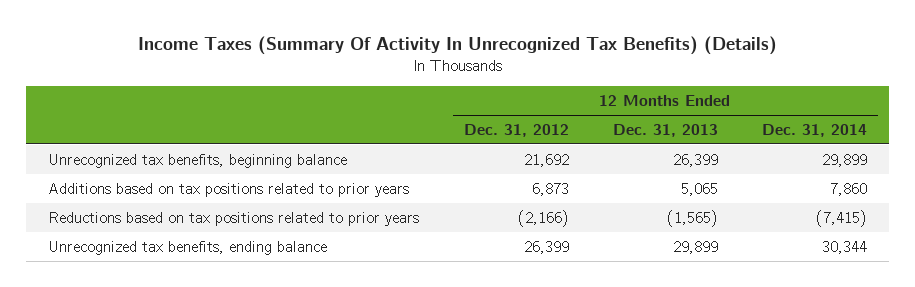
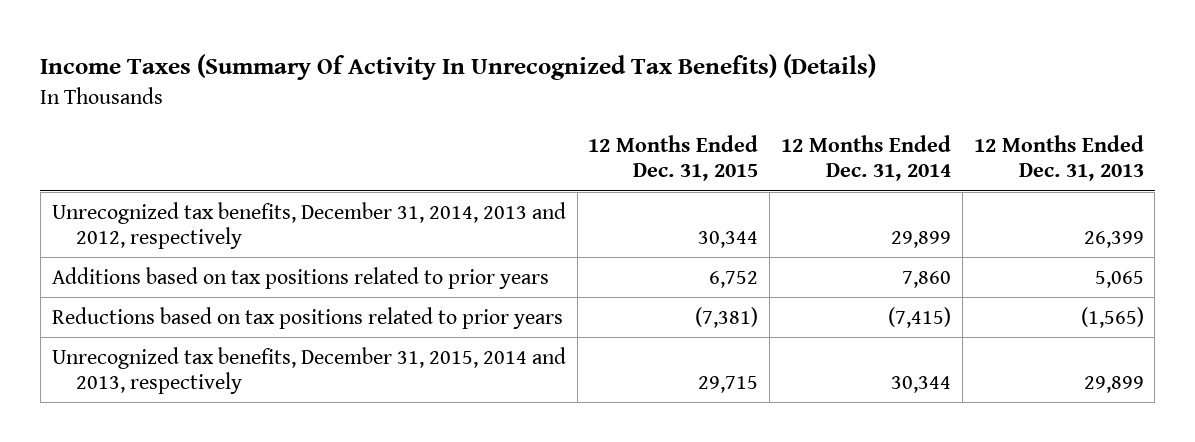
[463,123,569,137] Dec. 31, 2012 -> none
none -> [588,134,759,182] 12 Months Ended Dec. 31, 2015
[48,153,348,168] Unrecognized tax benefits, beginning balance -> [51,201,566,250] Unrecognized tax benefits, December 31, 2014, 2013 and 2012, respectively
[48,240,328,255] Unrecognized tax benefits, ending balance -> [51,346,566,395] Unrecognized tax benefits, December 31, 2015, 2014 and 2013, respectively

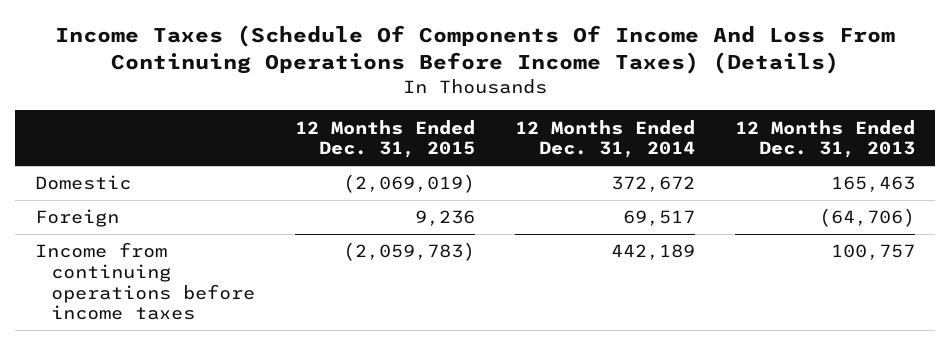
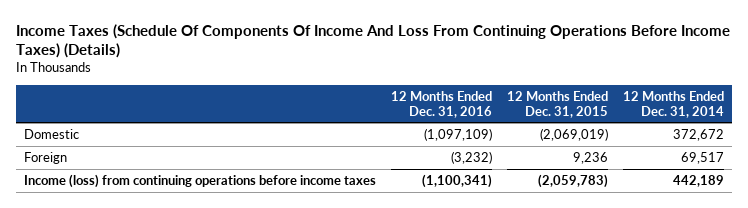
[734,119,915,159] 12 Months Ended Dec. 31, 2013 -> none
none -> [390,90,492,118] 12 Months Ended Dec. 31, 2016
[35,242,255,321] Income from continuing operations before income taxes -> [23,173,376,188] Income (loss) from continuing operations before income taxes

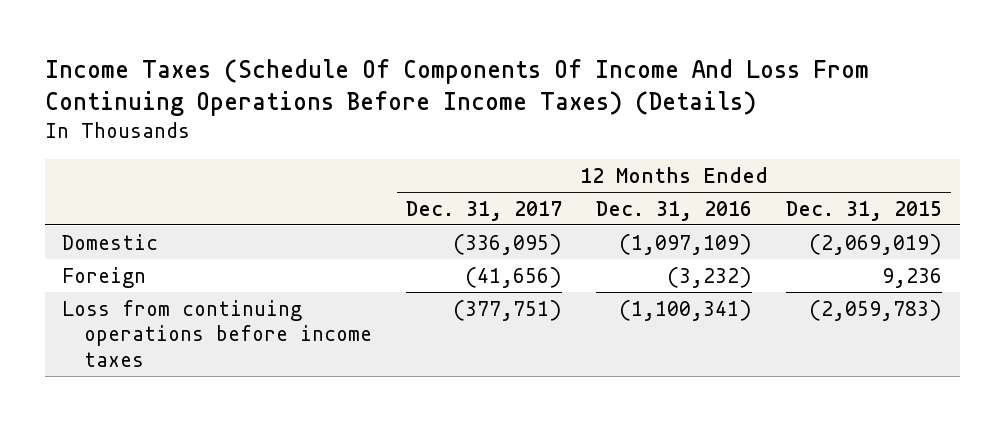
[623,90,725,118] 12 Months Ended Dec. 31, 2014 -> none
none -> [405,200,562,221] Dec. 31, 2017
[23,173,376,188] Income (loss) from continuing operations before income taxes -> [62,299,372,368] Loss from continuing operations before income taxes

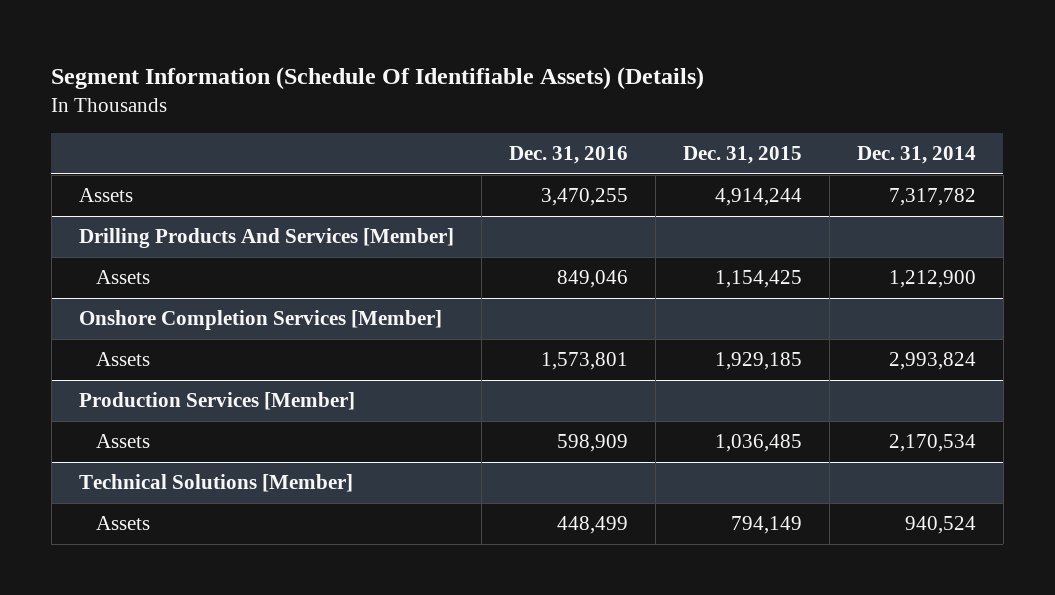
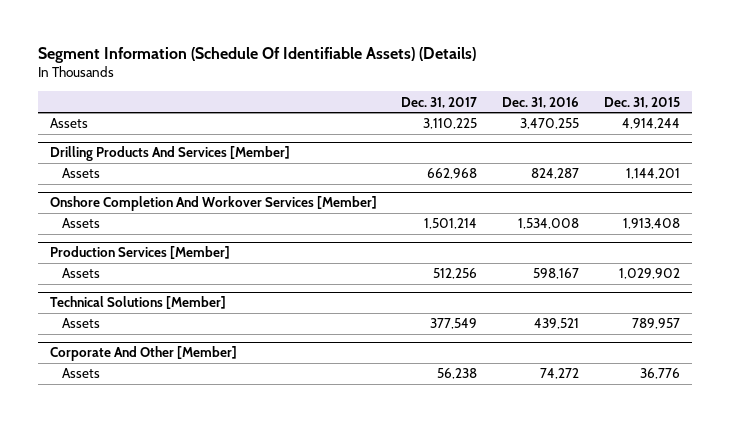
[856,146,976,165] Dec. 31, 2014 -> none
none -> [401,96,478,108] Dec. 31, 2017
[556,270,628,289] 849,046 -> [530,168,579,180] 824,287
[714,270,802,289] 1,154,425 -> [625,168,680,180] 1,144,201
[78,310,442,331] Onshore Completion Services [Member] -> [49,196,377,212] Onshore Completion And Workover Services [Member]
[540,352,628,371] 1,573,801 -> [517,218,579,230] 1,534,008
[714,352,802,371] 1,929,185 -> [622,218,680,230] 1,913,408
[556,434,628,453] 598,909 -> [532,268,579,280] 598,167
[714,434,802,453] 1,036,485 -> [618,268,680,280] 1,029,902
[556,516,628,535] 448,499 -> [533,318,579,330] 439,521
[730,516,802,535] 794,149 -> [631,318,680,330] 789,957
none -> [49,346,237,362] Corporate And Other [Member]
none -> [61,368,100,379] Assets

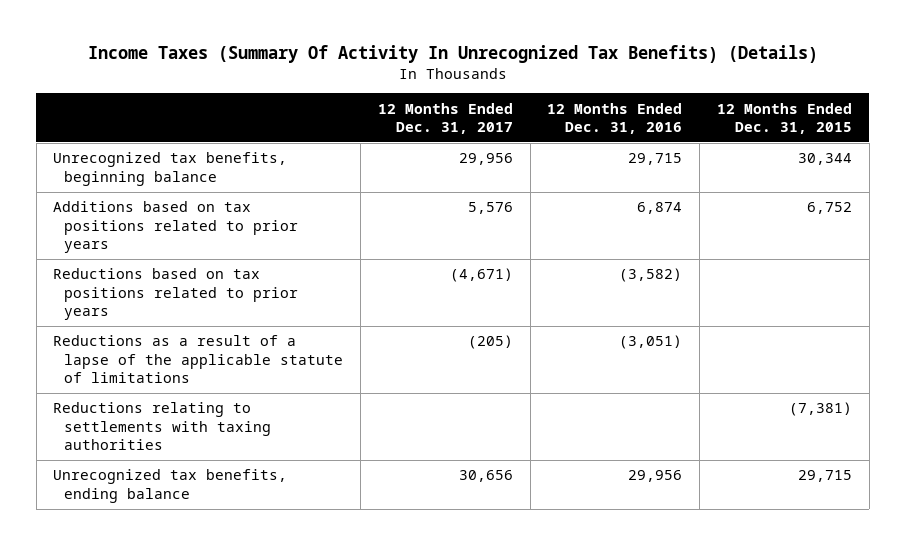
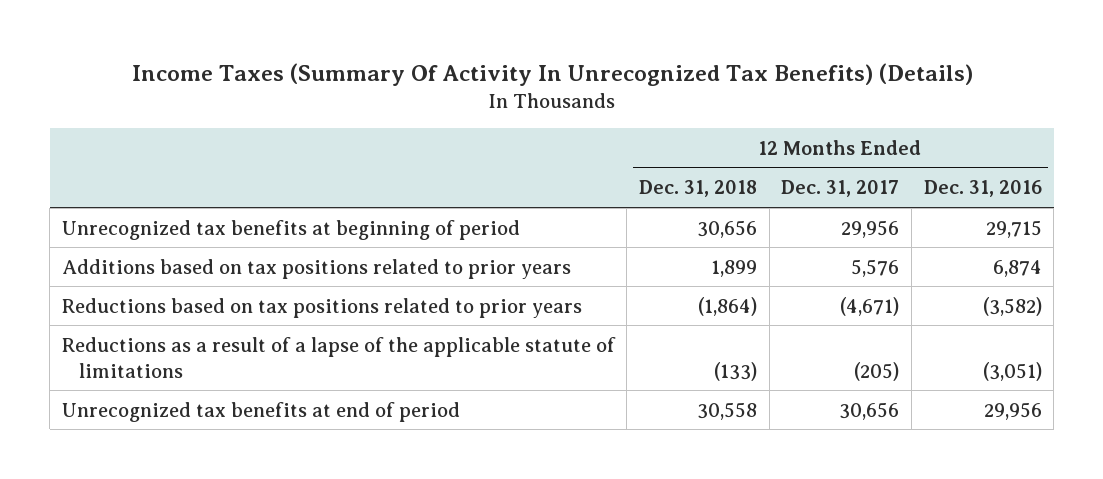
[716,102,852,135] 12 Months Ended Dec. 31, 2015 -> none
none -> [639,180,758,198] Dec. 31, 2018
[53,152,288,186] Unrecognized tax benefits, beginning balance -> [61,219,520,240] Unrecognized tax benefits at beginning of period
[53,402,272,451] Reductions relating to settlements with taxing authorities -> none
[53,469,288,503] Unrecognized tax benefits, ending balance -> [61,401,460,422] Unrecognized tax benefits at end of period

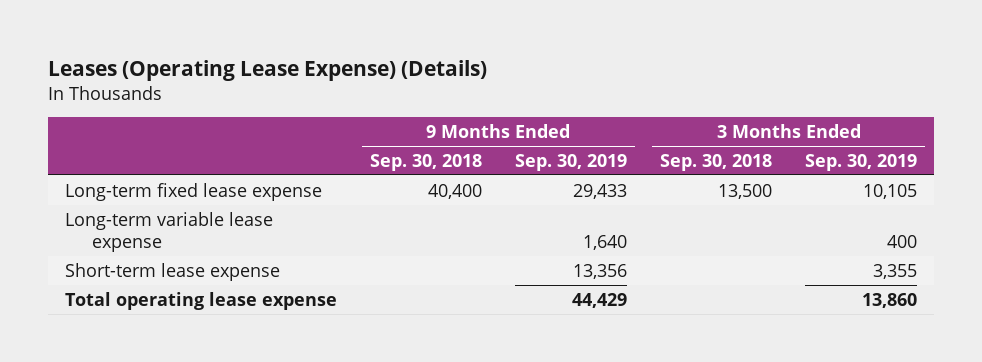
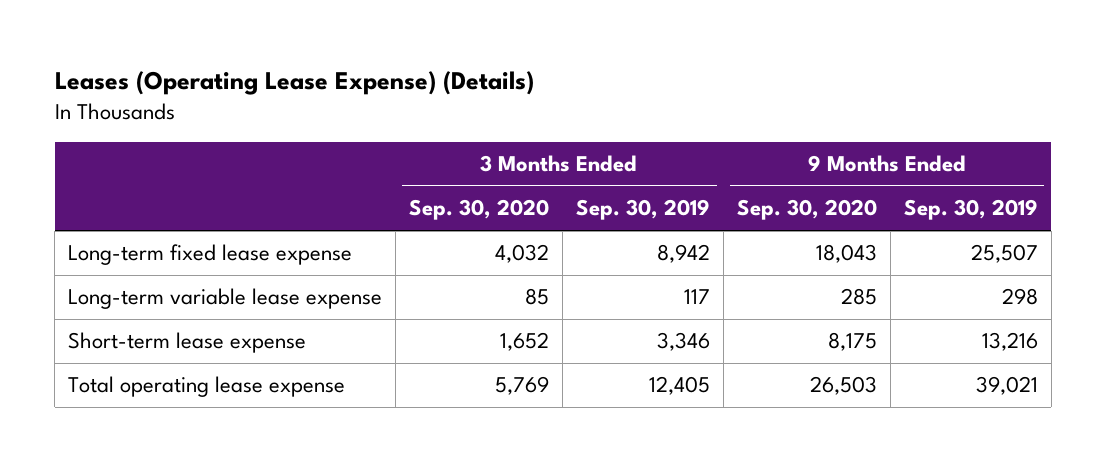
[369,153,482,171] Sep. 30, 2018 -> none
[660,153,773,171] Sep. 30, 2018 -> none
none -> [408,199,549,221] Sep. 30, 2020
none -> [736,199,877,221] Sep. 30, 2020
[573,183,628,199] 29,433 -> [970,244,1038,264] 25,507
[863,183,918,199] 10,105 -> [656,244,710,264] 8,942
[583,235,628,251] 1,640 -> [1001,288,1038,306] 298
[887,235,918,249] 400 -> [683,289,710,305] 117
[573,263,628,279] 13,356 -> [981,332,1038,352] 13,216
[873,263,918,279] 3,355 -> [656,332,710,352] 3,346
[572,292,628,308] 44,429 -> [975,376,1038,396] 39,021
[862,292,918,308] 13,860 -> [648,376,710,396] 12,405

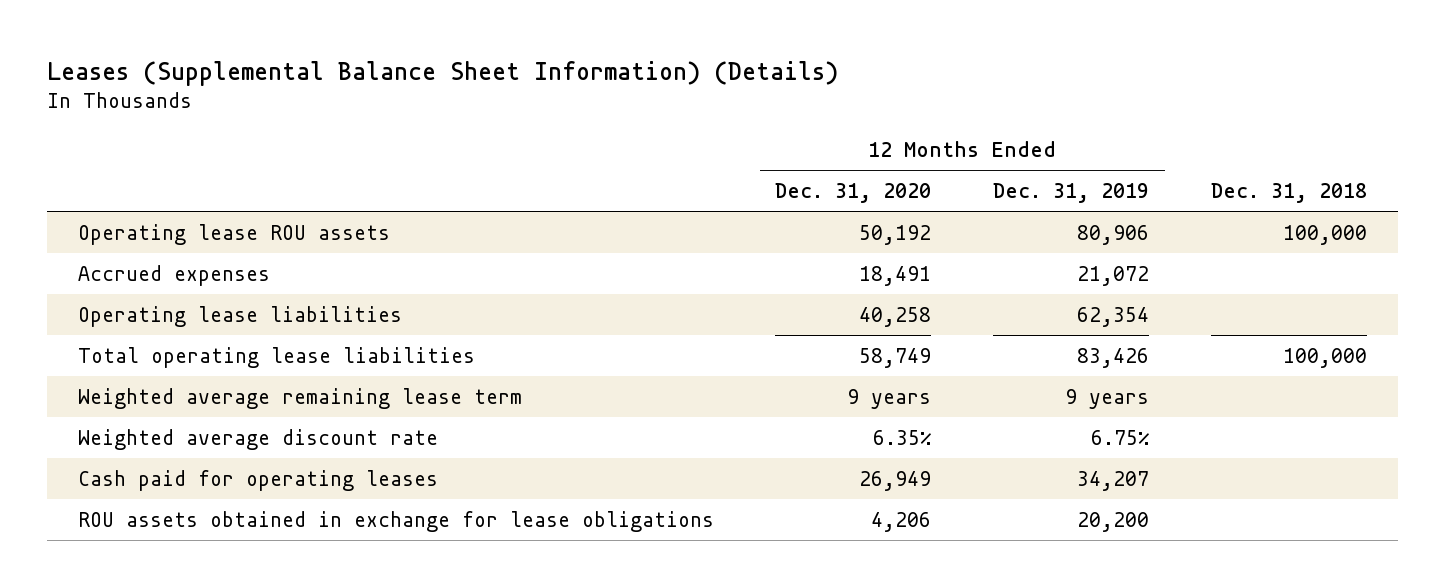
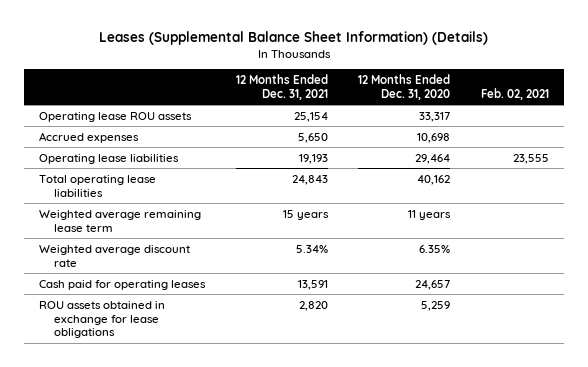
[993,183,1150,204] Dec. 31, 2019 -> none
[1210,183,1367,204] Dec. 31, 2018 -> none
none -> [235,73,328,100] 12 Months Ended Dec. 31, 2021
none -> [480,87,549,100] Feb. 02, 2021
[859,224,932,245] 50,192 -> [419,111,451,122] 33,317
[859,265,932,286] 18,491 -> [417,132,451,143] 10,698
[859,306,932,327] 40,258 -> [415,153,451,164] 29,464
[859,347,932,368] 58,749 -> [417,174,451,185] 40,162
[847,388,932,409] 9 years -> [408,209,452,220] 11 years
[859,470,932,491] 26,949 -> [415,279,451,290] 24,657
[871,511,932,532] 4,206 -> [421,300,451,311] 5,259

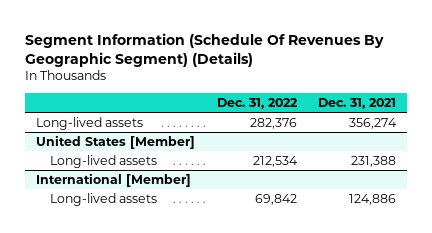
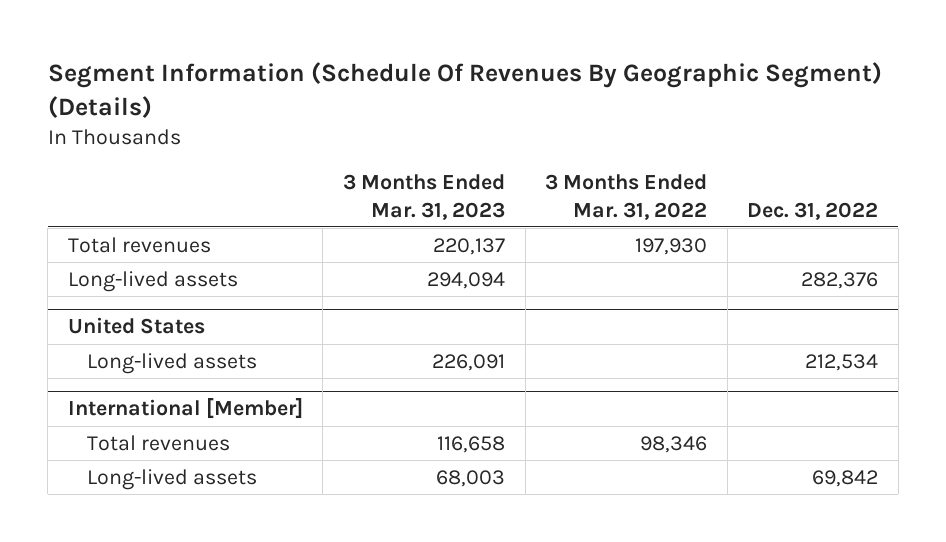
[318,97,397,109] Dec. 31, 2021 -> none
none -> [342,174,505,220] 3 Months Ended Mar. 31, 2023
none -> [545,174,708,220] 3 Months Ended Mar. 31, 2022
none -> [67,236,211,253] Total revenues
[36,135,196,150] United States [Member] -> [67,317,205,335] United States
none -> [87,434,231,451] Total revenues

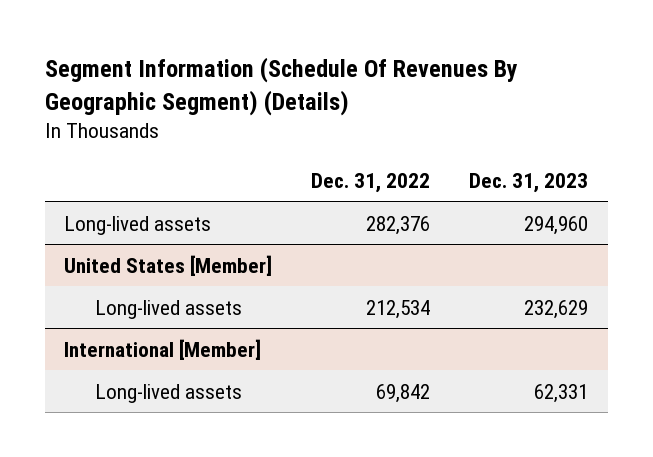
[342,174,505,220] 3 Months Ended Mar. 31, 2023 -> none
[545,174,708,220] 3 Months Ended Mar. 31, 2022 -> none
none -> [469,172,589,193] Dec. 31, 2023
[67,236,211,253] Total revenues -> none
[67,317,205,335] United States -> [64,254,273,276] United States [Member]
[87,434,231,451] Total revenues -> none

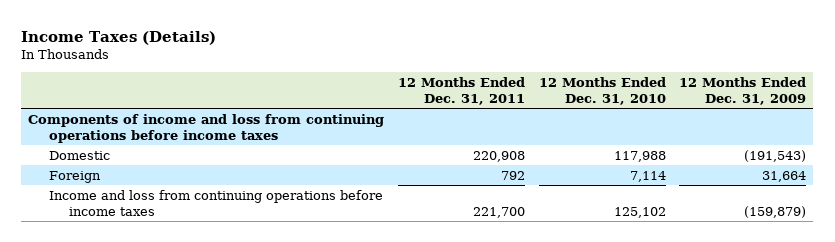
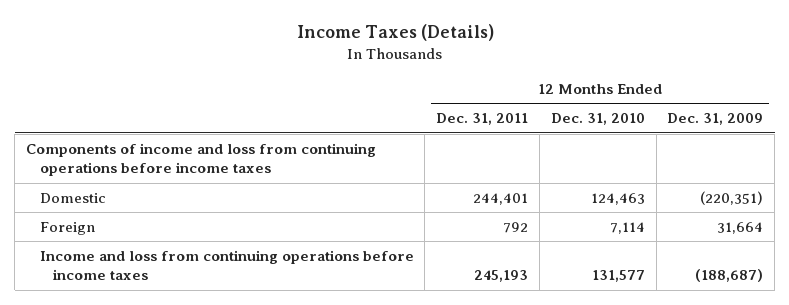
[472,150,525,162] 220,908 -> [473,192,529,205] 244,401
[613,150,666,162] 117,988 -> [590,192,645,205] 124,463
[744,149,807,162] (191,543) -> [700,190,764,205] (220,351)
[472,206,525,218] 221,700 -> [474,270,529,283] 245,193
[613,206,666,218] 125,102 -> [591,270,645,283] 131,577
[744,205,807,218] (159,879) -> [695,269,764,283] (188,687)

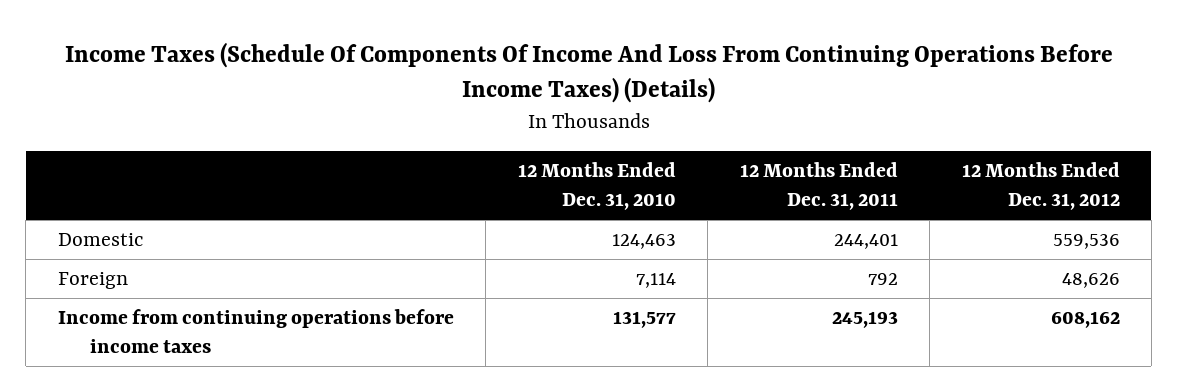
[296,24,494,42] Income Taxes (Details) -> [64,41,1113,104] Income Taxes (Schedule Of Components Of Income And Loss From Continuing Operations Before Income Taxes) (Details)
[667,113,764,126] Dec. 31, 2009 -> none
none -> [961,162,1120,211] 12 Months Ended Dec. 31, 2012
[26,142,377,177] Components of income and loss from continuing operations before income taxes -> none
[39,249,414,281] Income and loss from continuing operations before income taxes -> [57,309,454,353] Income from continuing operations before income taxes

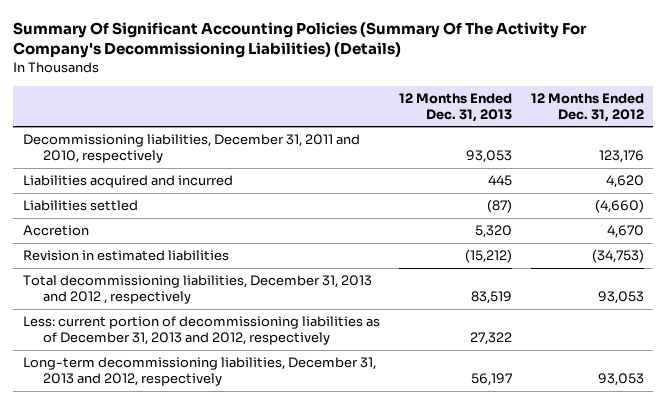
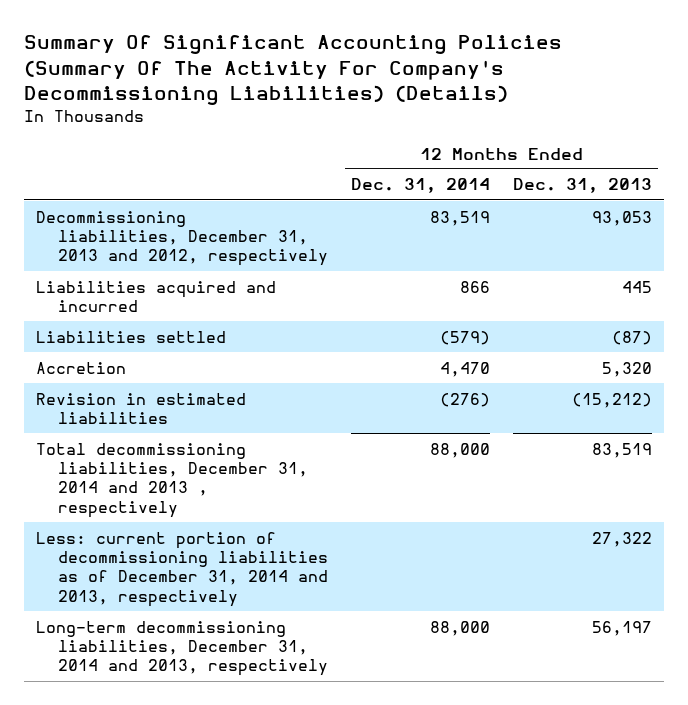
[530,93,644,122] 12 Months Ended Dec. 31, 2012 -> none
none -> [351,178,491,194] Dec. 31, 2014
[22,134,360,164] Decommissioning liabilities, December 31, 2011 and 2010, respectively -> [35,210,329,267] Decommissioning liabilities, December 31, 2013 and 2012, respectively
[22,275,372,305] Total decommissioning liabilities, December 31, 2013 and 2012 , respectively -> [35,442,309,518] Total decommissioning liabilities, December 31, 2014 and 2013 , respectively
[22,316,380,346] Less: current portion of decommissioning liabilities as of December 31, 2013 and 2012, respectively -> [35,531,329,607] Less: current portion of decommissioning liabilities as of December 31, 2014 and 2013, respectively
[22,357,376,387] Long-term decommissioning liabilities, December 31, 2013 and 2012, respectively -> [35,620,329,677] Long-term decommissioning liabilities, December 31, 2014 and 2013, respectively

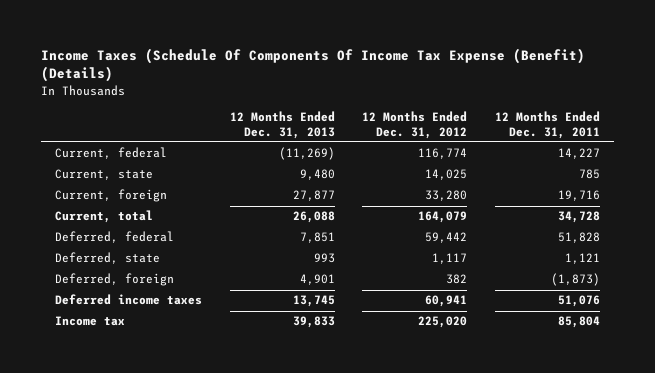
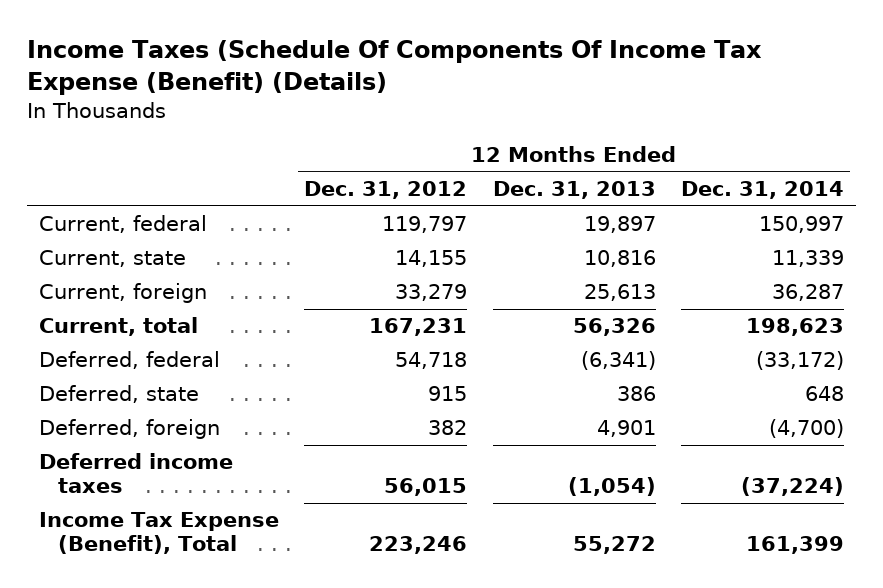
[494,110,600,139] 12 Months Ended Dec. 31, 2011 -> none
none -> [680,181,844,200] Dec. 31, 2014
[278,147,335,161] (11,269) -> [583,216,656,234] 19,897
[418,148,468,160] 116,774 -> [382,216,468,234] 119,797
[299,169,335,181] 9,480 -> [583,250,656,268] 10,816
[425,169,468,181] 14,025 -> [395,250,468,268] 14,155
[292,190,335,202] 27,877 -> [583,284,656,302] 25,613
[425,190,468,202] 33,280 -> [395,284,468,302] 33,279
[292,211,335,224] 26,088 -> [572,318,656,337] 56,326
[418,211,468,224] 164,079 -> [369,318,468,337] 167,231
[299,232,335,244] 7,851 -> [580,351,656,371] (6,341)
[425,232,468,244] 59,442 -> [395,352,468,370] 54,718
[313,253,335,264] 993 -> [616,386,656,402] 386
[432,253,468,265] 1,117 -> [428,386,468,402] 915
[55,316,126,327] Income tax -> none
[292,295,335,308] 13,745 -> [567,477,656,497] (1,054)
[425,295,468,308] 60,941 -> [384,478,468,497] 56,015
none -> [39,512,280,555] Income Tax Expense (Benefit), Total

